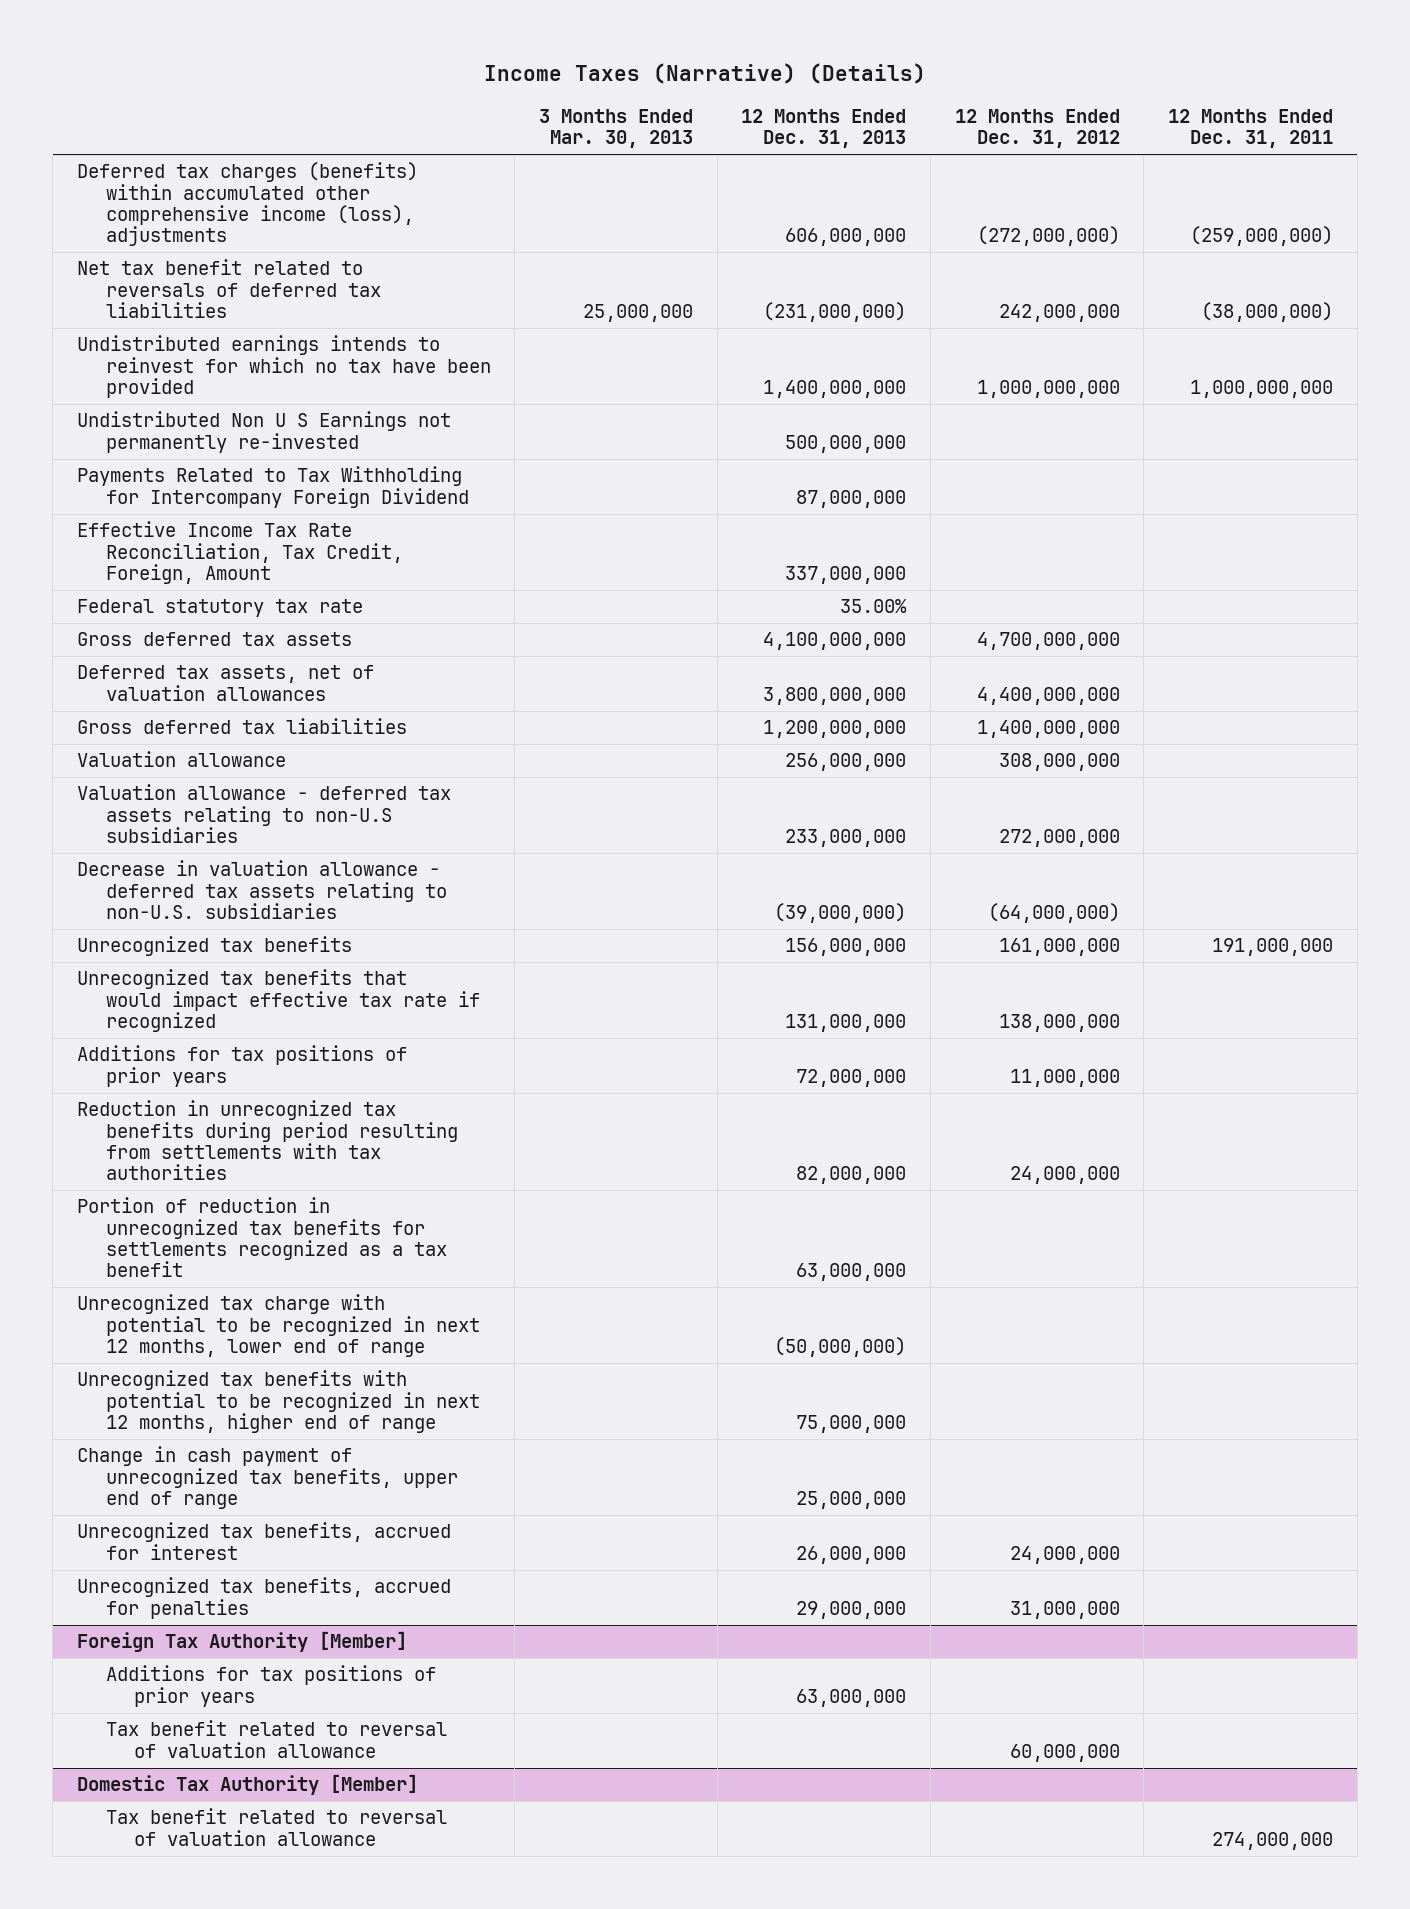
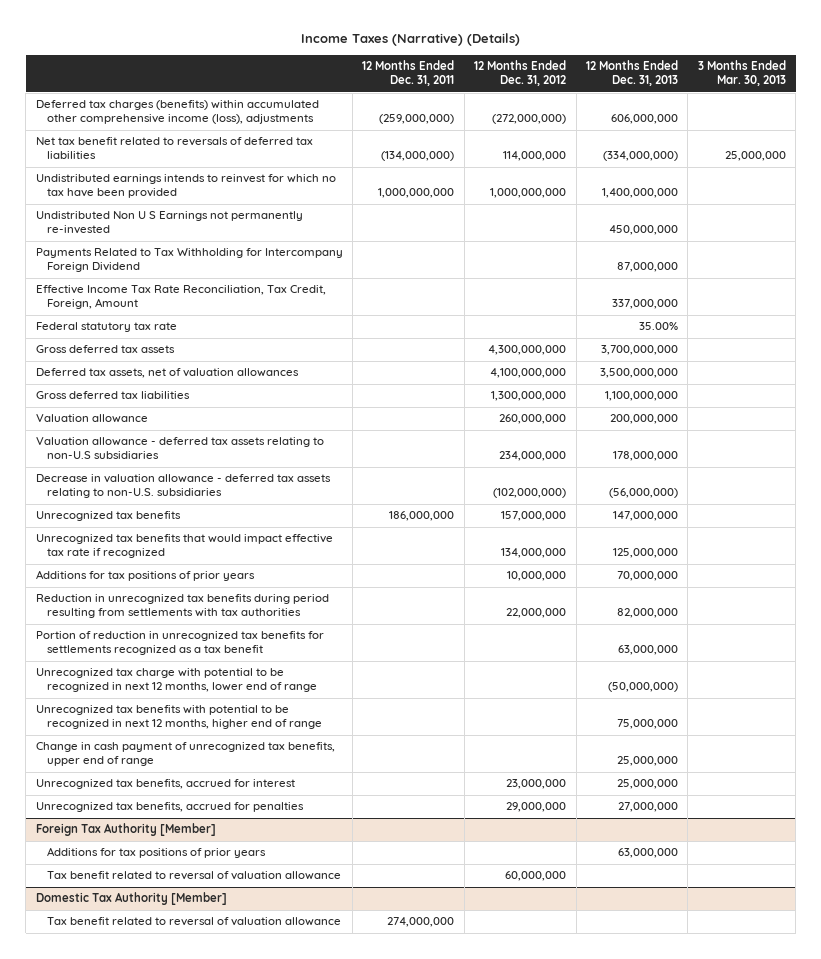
[763,301,907,322] (231,000,000) -> [602,151,678,162] (334,000,000)
[998,303,1120,322] 242,000,000 -> [503,151,567,162] 114,000,000
[1201,301,1334,322] (38,000,000) -> [381,151,455,162] (134,000,000)
[785,434,907,453] 500,000,000 -> [608,225,678,236] 450,000,000
[763,632,907,651] 4,100,000,000 -> [600,345,678,356] 3,700,000,000
[976,632,1120,651] 4,700,000,000 -> [488,345,567,356] 4,300,000,000
[763,686,907,705] 3,800,000,000 -> [599,368,678,379] 3,500,000,000
[976,686,1120,705] 4,400,000,000 -> [490,368,567,379] 4,100,000,000
[763,720,907,739] 1,200,000,000 -> [604,391,678,402] 1,100,000,000
[976,720,1120,739] 1,400,000,000 -> [491,391,567,402] 1,300,000,000
[785,753,907,772] 256,000,000 -> [609,414,678,425] 200,000,000
[998,753,1120,772] 308,000,000 -> [499,414,567,425] 260,000,000
[785,828,907,847] 233,000,000 -> [612,451,678,462] 178,000,000
[998,828,1120,847] 272,000,000 -> [499,451,567,462] 234,000,000
[774,902,907,923] (39,000,000) -> [608,488,678,499] (56,000,000)
[987,902,1120,923] (64,000,000) -> [493,488,567,499] (102,000,000)
[785,938,907,957] 156,000,000 -> [612,511,678,522] 147,000,000
[998,938,1120,957] 161,000,000 -> [501,511,567,522] 157,000,000
[1212,938,1334,957] 191,000,000 -> [389,511,455,522] 186,000,000
[785,1013,907,1032] 131,000,000 -> [612,548,678,559] 125,000,000
[998,1013,1120,1032] 138,000,000 -> [501,548,567,559] 134,000,000
[796,1068,907,1087] 72,000,000 -> [616,571,678,582] 70,000,000
[1009,1068,1120,1087] 11,000,000 -> [507,571,567,582] 10,000,000
[1009,1166,1120,1185] 24,000,000 -> [506,608,567,619] 22,000,000
[796,1545,907,1564] 26,000,000 -> [616,779,678,790] 25,000,000
[1009,1545,1120,1564] 24,000,000 -> [506,779,567,790] 23,000,000
[796,1600,907,1619] 29,000,000 -> [617,802,678,813] 27,000,000
[1009,1600,1120,1619] 31,000,000 -> [506,802,567,813] 29,000,000

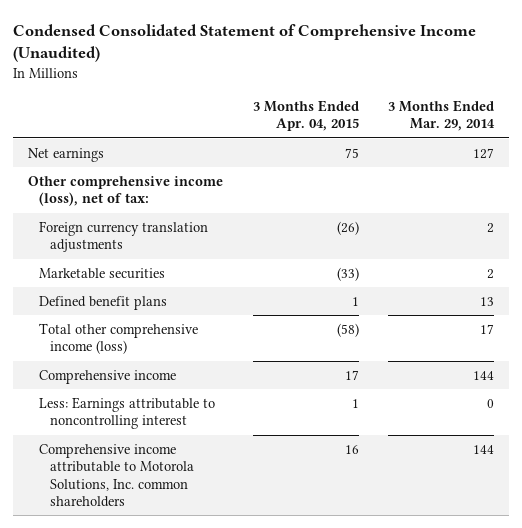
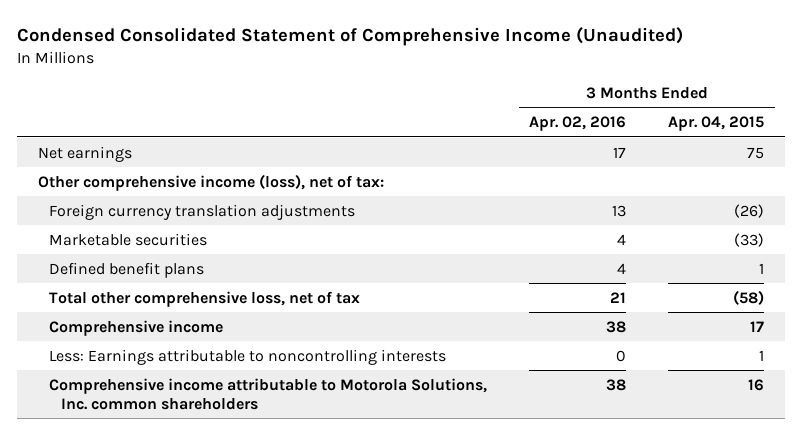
[388,99,496,132] 3 Months Ended Mar. 29, 2014 -> none
none -> [529,116,627,132] Apr. 02, 2016
[39,322,199,355] Total other comprehensive income (loss) -> [49,290,361,307] Total other comprehensive loss, net of tax
[39,396,216,430] Less: Earnings attributable to noncontrolling interest -> [49,348,447,365] Less: Earnings attributable to noncontrolling interests

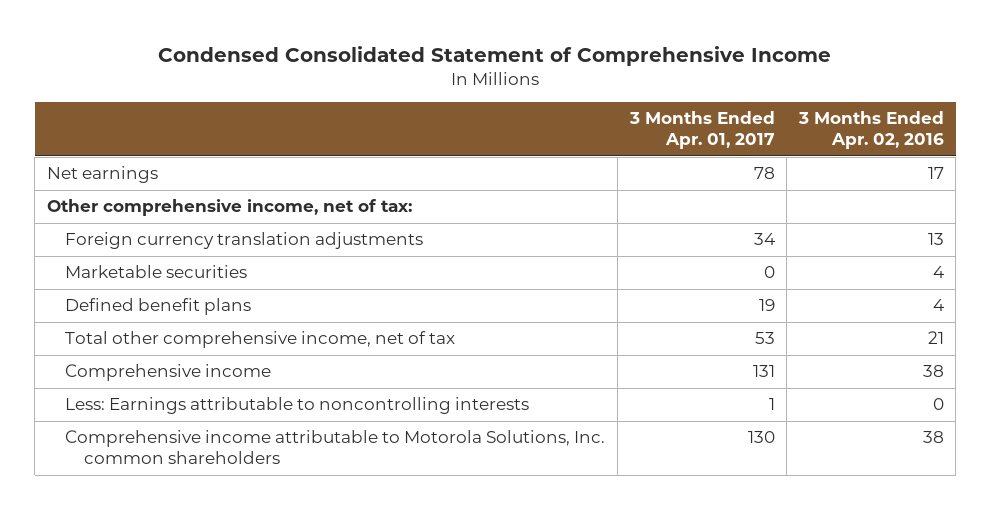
[16,27,683,47] Condensed Consolidated Statement of Comprehensive Income (Unaudited) -> [158,45,832,66] Condensed Consolidated Statement of Comprehensive Income
[668,116,765,132] Apr. 04, 2015 -> none
none -> [628,111,775,150] 3 Months Ended Apr. 01, 2017
[37,173,384,191] Other comprehensive income (loss), net of tax: -> [46,199,412,217] Other comprehensive income, net of tax:
[49,290,361,307] Total other comprehensive loss, net of tax -> [65,331,456,349] Total other comprehensive income, net of tax

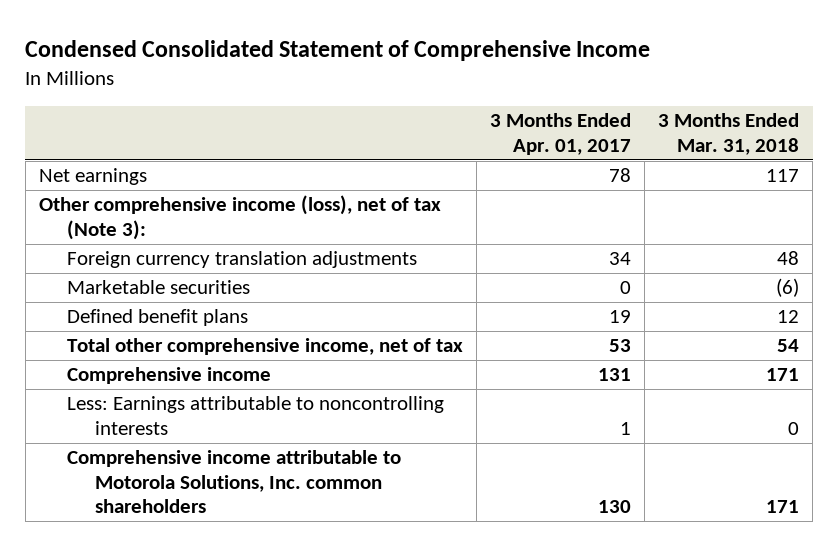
[797,111,944,150] 3 Months Ended Apr. 02, 2016 -> none
none -> [658,113,800,155] 3 Months Ended Mar. 31, 2018
[46,199,412,217] Other comprehensive income, net of tax: -> [39,195,442,240] Other comprehensive income (loss), net of tax (Note 3):

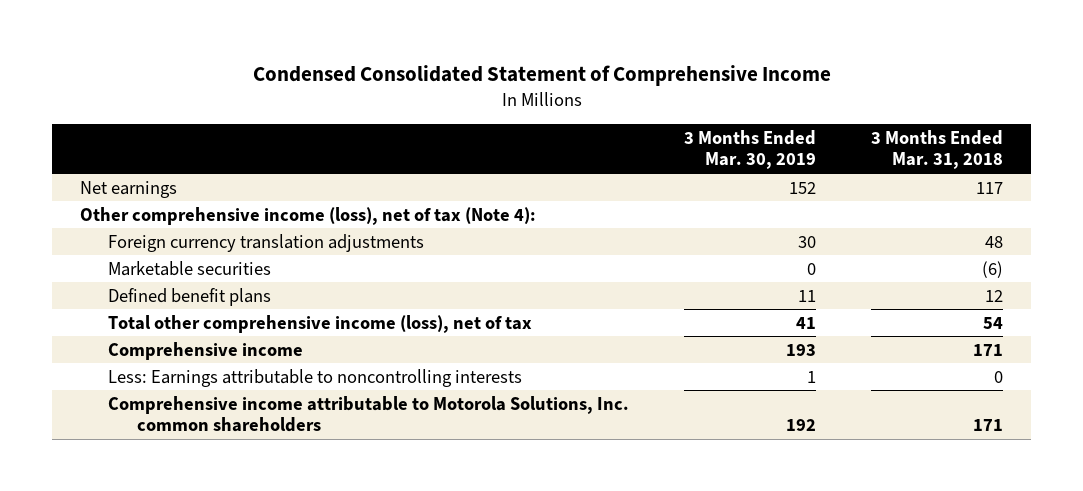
[490,113,632,155] 3 Months Ended Apr. 01, 2017 -> none
none -> [684,129,817,170] 3 Months Ended Mar. 30, 2019
[39,195,442,240] Other comprehensive income (loss), net of tax (Note 3): -> [79,206,536,225] Other comprehensive income (loss), net of tax (Note 4):
[67,338,464,356] Total other comprehensive income, net of tax -> [108,314,533,333] Total other comprehensive income (loss), net of tax

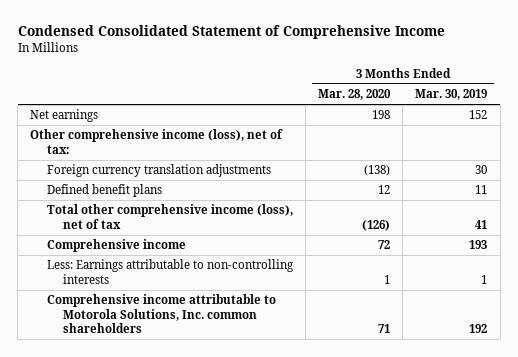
[871,129,1004,170] 3 Months Ended Mar. 31, 2018 -> none
none -> [317,89,391,101] Mar. 28, 2020
[79,206,536,225] Other comprehensive income (loss), net of tax (Note 4): -> [30,129,284,154] Other comprehensive income (loss), net of tax:
[108,260,272,276] Marketable securities -> none
[108,368,523,387] Less: Earnings attributable to noncontrolling interests -> [46,259,294,284] Less: Earnings attributable to non-controlling interests

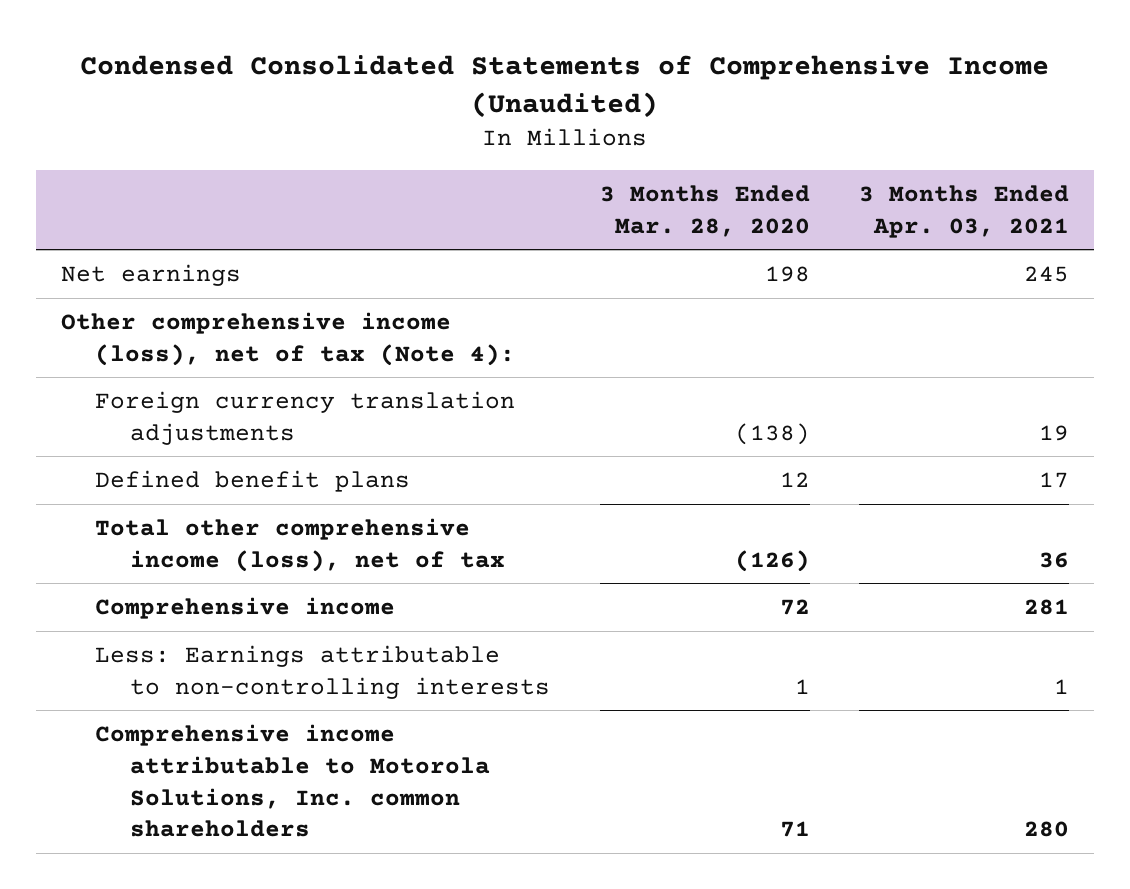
[17,24,445,39] Condensed Consolidated Statement of Comprehensive Income -> [80,54,1050,119] Condensed Consolidated Statements of Comprehensive Income (Unaudited)
[415,89,488,101] Mar. 30, 2019 -> none
none -> [859,184,1070,238] 3 Months Ended Apr. 03, 2021
[30,129,284,154] Other comprehensive income (loss), net of tax: -> [60,311,516,366] Other comprehensive income (loss), net of tax (Note 4):

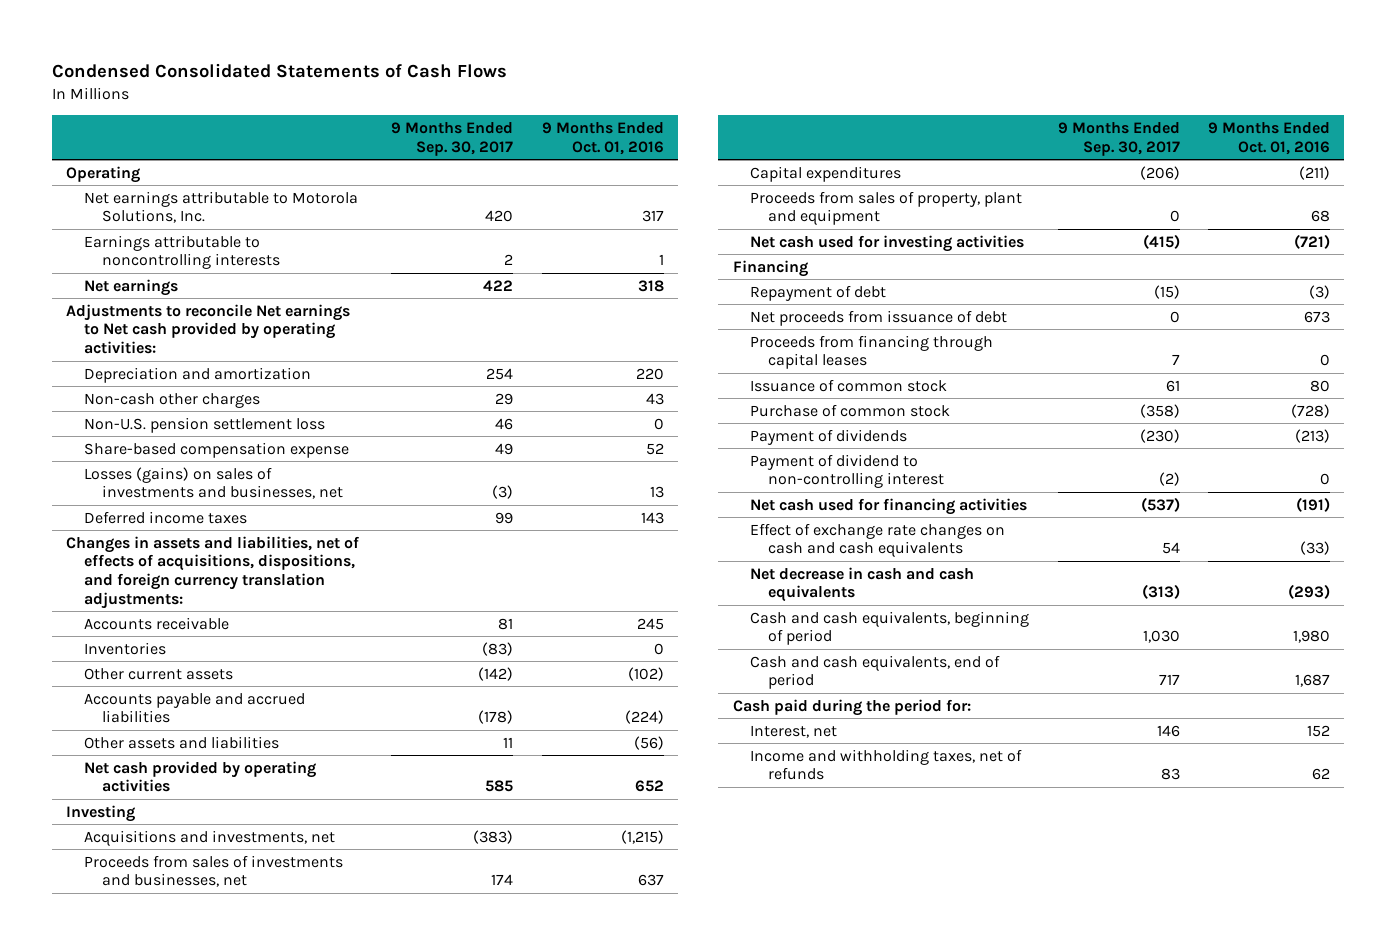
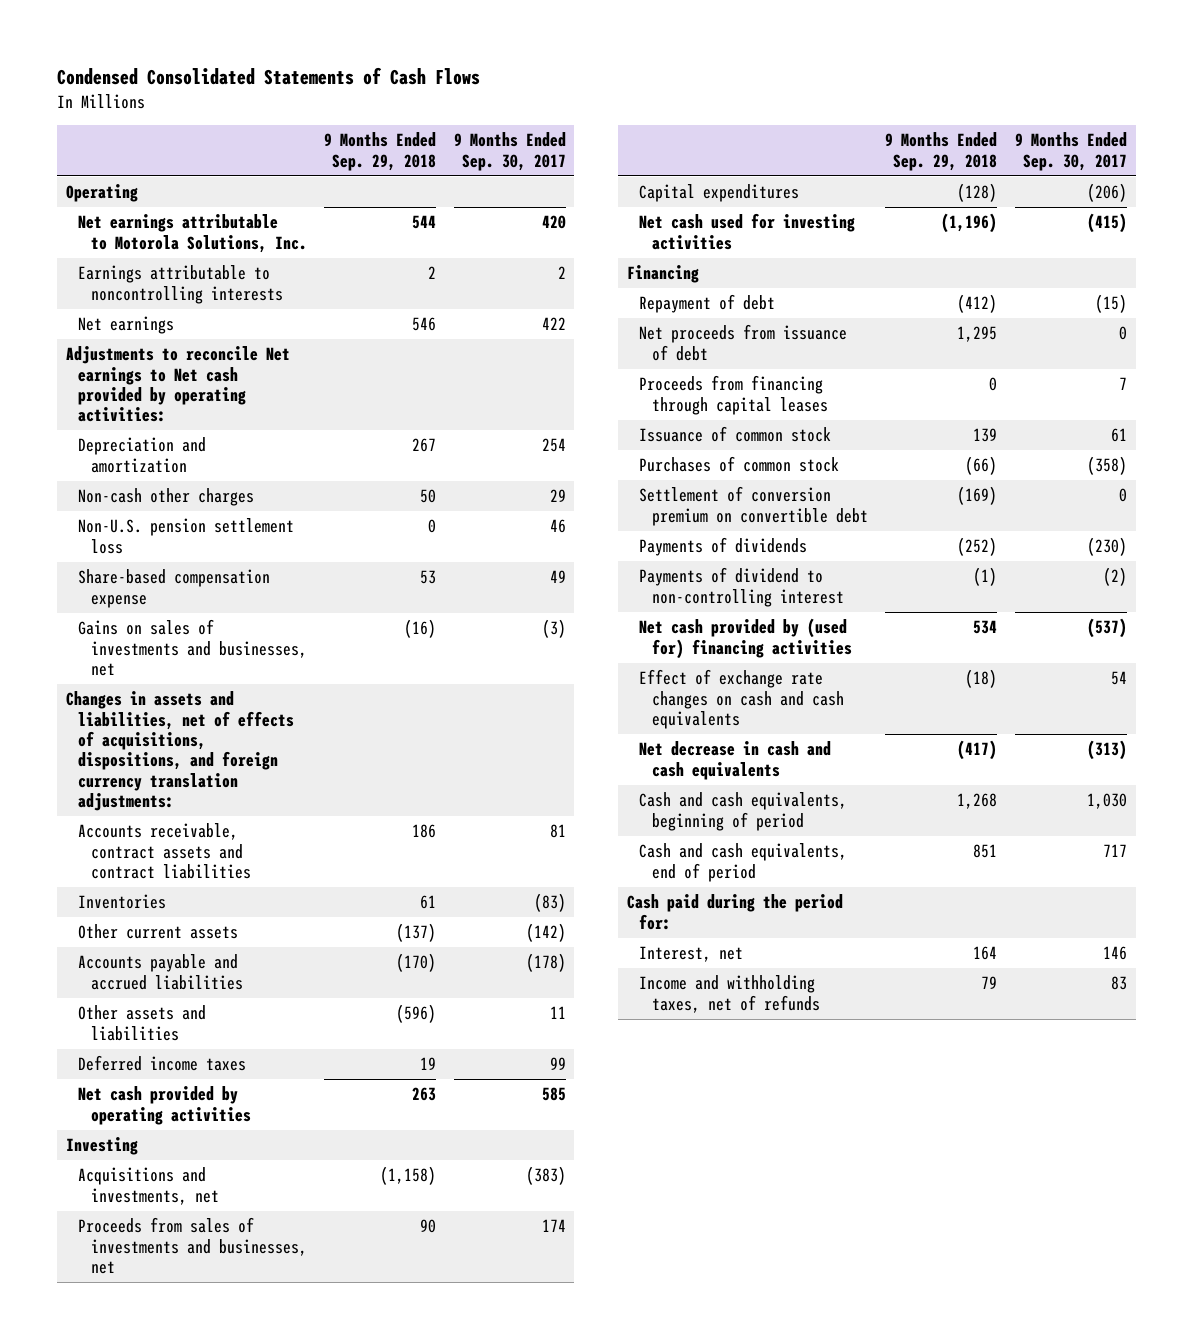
[541,122,664,155] 9 Months Ended Oct. 01, 2016 -> none
none -> [324,132,437,171] 9 Months Ended Sep. 29, 2018
[83,466,343,500] Losses (gains) on sales of investments and businesses, net -> [78,619,307,676] Gains on sales of investments and businesses, net
[83,616,229,630] Accounts receivable -> none
none -> [78,823,251,879] Accounts receivable, contract assets and contract liabilities
[83,510,247,524] Deferred income taxes -> [78,1055,247,1072] Deferred income taxes
[750,190,1023,226] Proceeds from sales of property, plant and equipment -> none
[750,403,951,417] Purchase of common stock -> [639,456,840,473] Purchases of common stock
none -> [639,486,869,526] Settlement of conversion premium on convertible debt
[750,428,908,445] Payment of dividends -> [639,537,808,557] Payments of dividends
[750,453,944,489] Payment of dividend to non-controlling interest -> [639,567,845,607] Payments of dividend to non-controlling interest
[750,497,1028,515] Net cash used for financing activities -> [639,618,853,659] Net cash provided by (used for) financing activities

